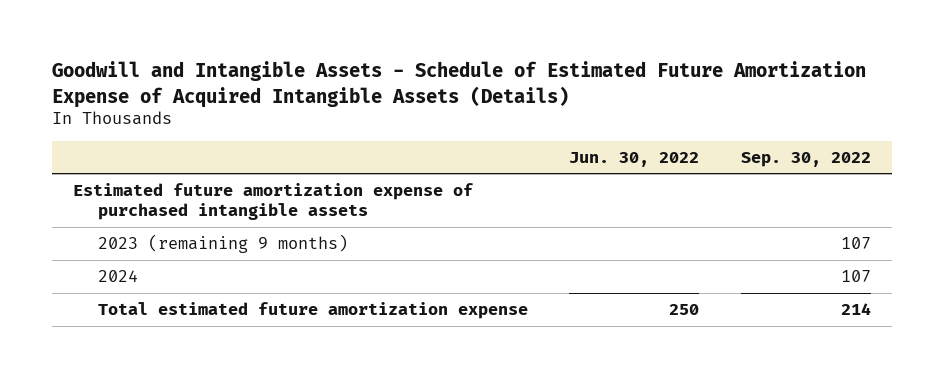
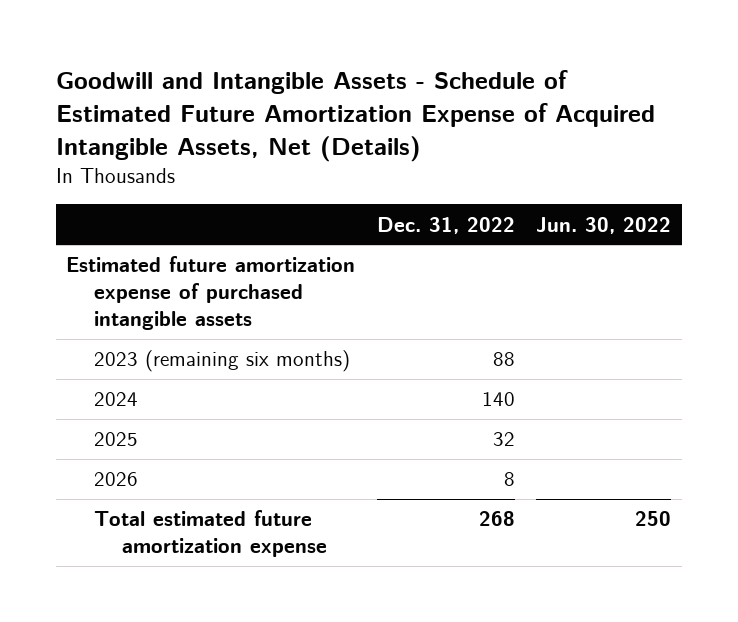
[52,61,867,108] Goodwill and Intangible Assets - Schedule of Estimated Future Amortization Expense of Acquired Intangible Assets (Details) -> [55,69,655,162] Goodwill and Intangible Assets - Schedule of Estimated Future Amortization Expense of Acquired Intangible Assets, Net (Details)
[741,151,872,167] Sep. 30, 2022 -> none
none -> [376,216,515,234] Dec. 31, 2022
[97,234,348,254] 2023 (remaining 9 months) -> [94,350,351,373] 2023 (remaining six months)
none -> [94,432,139,447] 2025
none -> [94,472,139,487] 2026

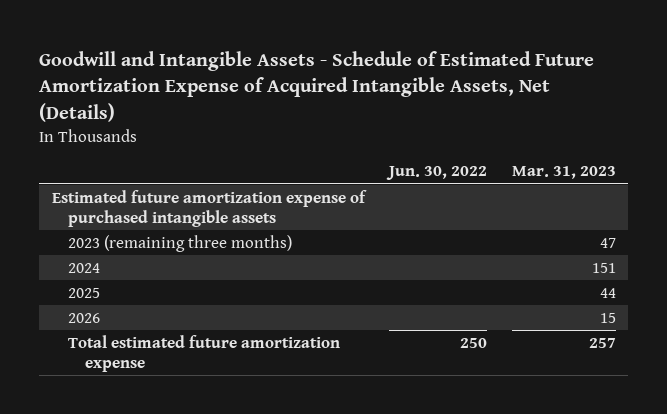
[376,216,515,234] Dec. 31, 2022 -> none
none -> [511,166,616,180] Mar. 31, 2023
[94,350,351,373] 2023 (remaining six months) -> [68,234,293,252] 2023 (remaining three months)

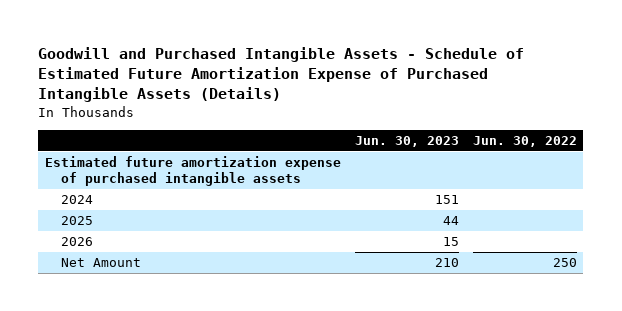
[39,50,595,122] Goodwill and Intangible Assets - Schedule of Estimated Future Amortization Expense of Acquired Intangible Assets, Net (Details) -> [38,46,525,103] Goodwill and Purchased Intangible Assets - Schedule of Estimated Future Amortization Expense of Purchased Intangible Assets (Details)
[511,166,616,180] Mar. 31, 2023 -> none
none -> [354,136,459,148] Jun. 30, 2023
[68,234,293,252] 2023 (remaining three months) -> none
[68,334,341,372] Total estimated future amortization expense -> [60,258,141,268] Net Amount

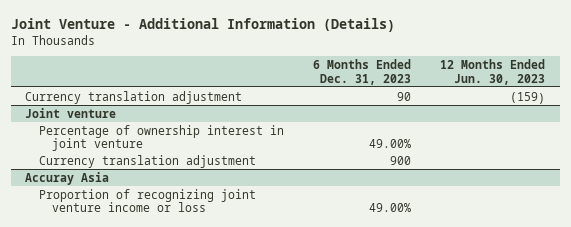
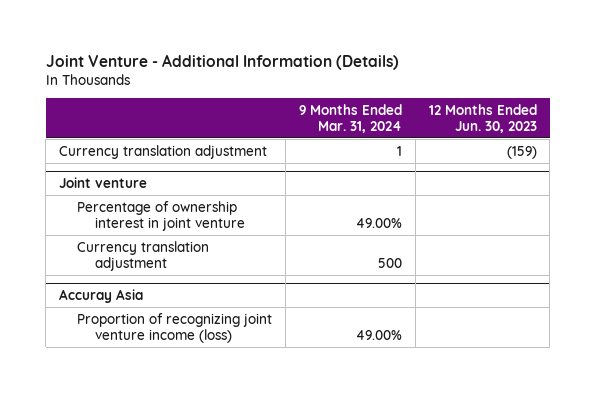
[313,59,412,85] 6 Months Ended Dec. 31, 2023 -> none
none -> [298,103,402,133] 9 Months Ended Mar. 31, 2024
[38,188,256,213] Proportion of recognizing joint venture income or loss -> [77,312,273,343] Proportion of recognizing joint venture income (loss)

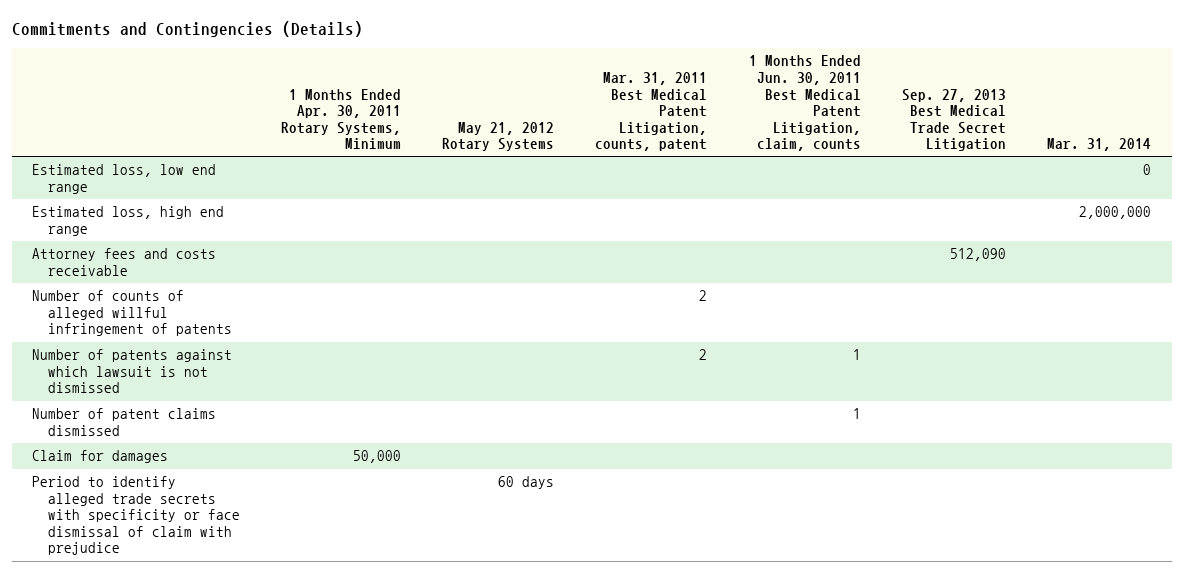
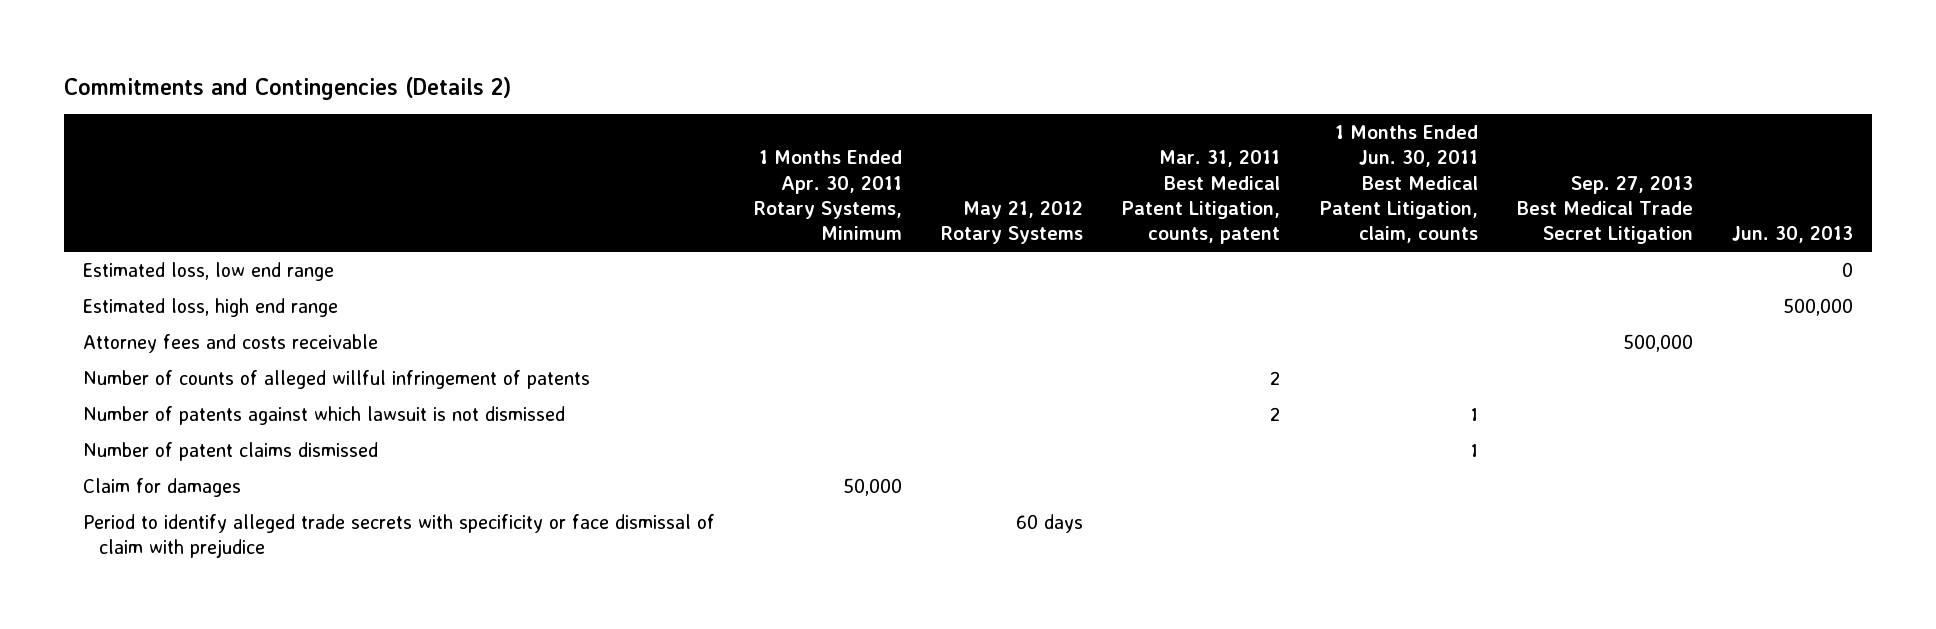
[11,20,363,37] Commitments and Contingencies (Details) -> [63,76,511,100] Commitments and Contingencies (Details 2)
[1047,138,1152,152] Mar. 31, 2014 -> none
none -> [1731,225,1853,243] Jun. 30, 2013
[949,248,1006,262] 512,090 -> [1622,333,1693,352] 500,000

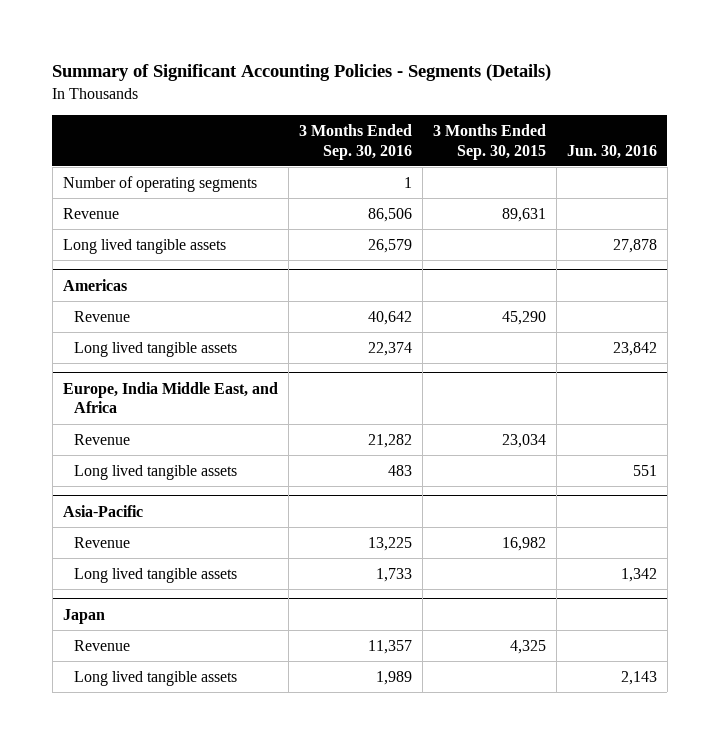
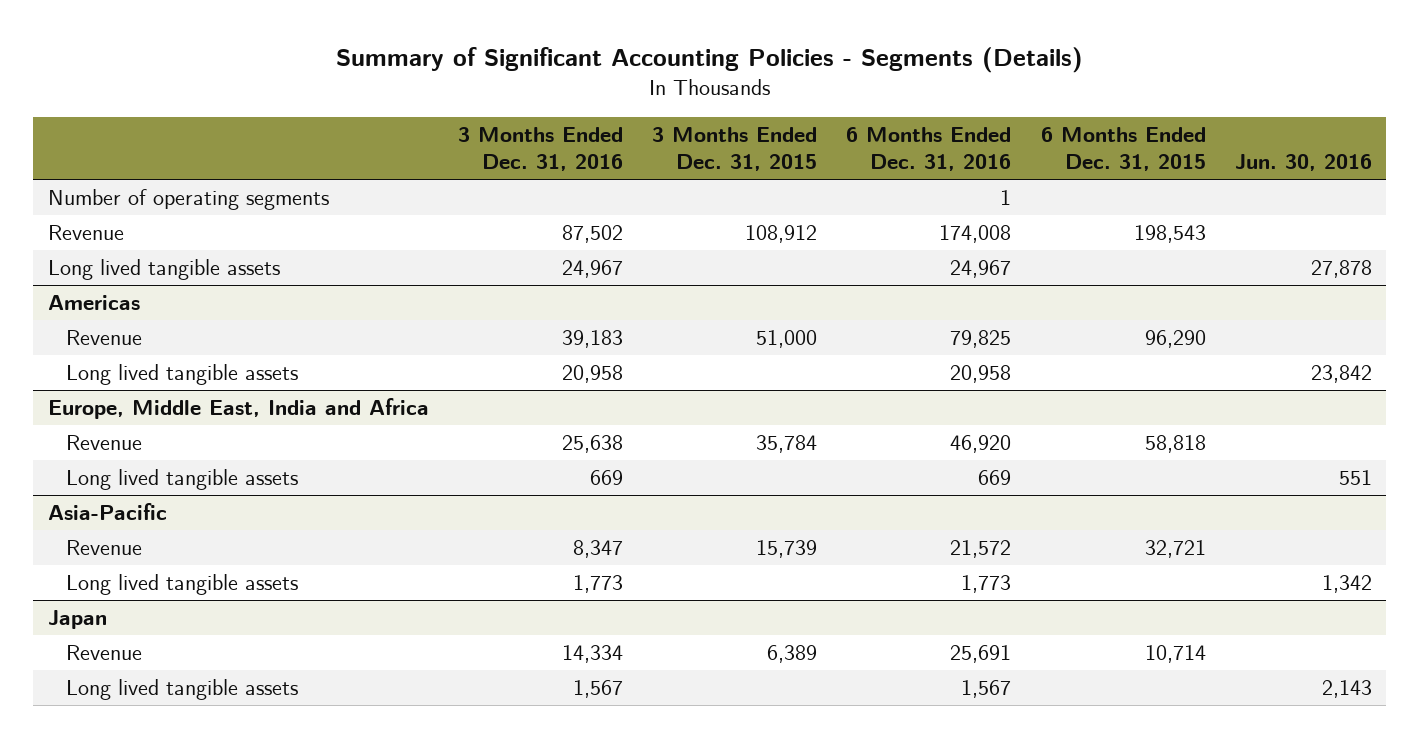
[298,123,412,160] 3 Months Ended Sep. 30, 2016 -> none
[432,123,546,160] 3 Months Ended Sep. 30, 2015 -> none
none -> [458,126,624,172] 3 Months Ended Dec. 31, 2016
none -> [652,126,818,172] 3 Months Ended Dec. 31, 2015
none -> [846,126,1012,172] 6 Months Ended Dec. 31, 2016
none -> [1040,126,1206,172] 6 Months Ended Dec. 31, 2015
[62,381,278,414] Europe, India Middle East, and Africa -> [47,398,429,420] Europe, Middle East, India and Africa

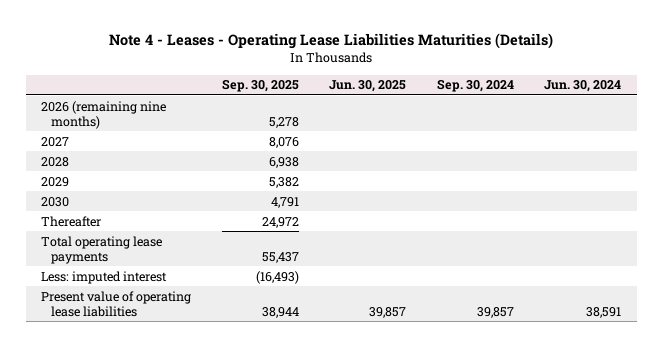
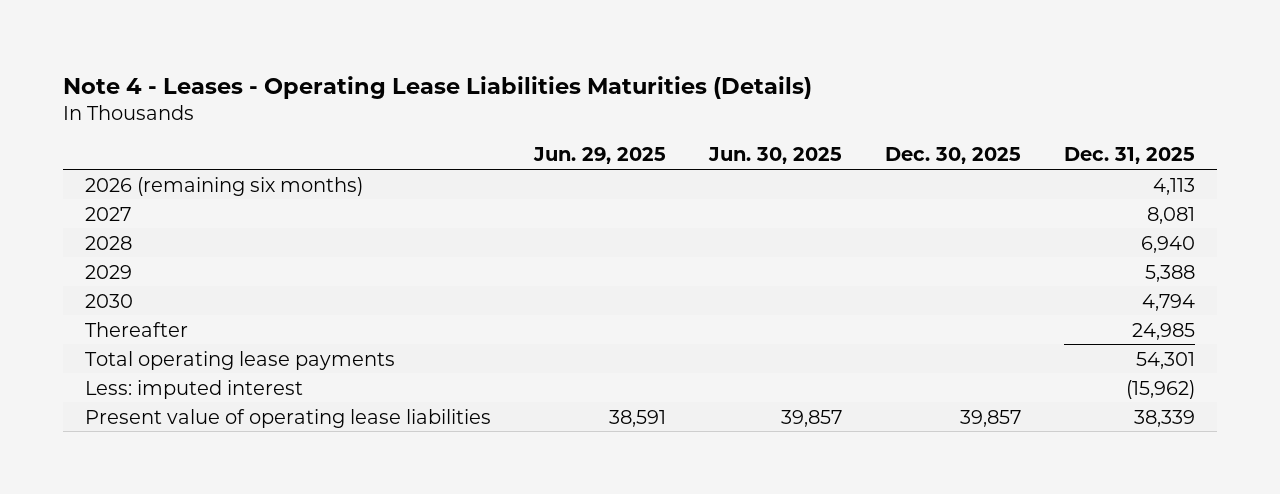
[221,79,299,93] Sep. 30, 2025 -> none
[436,79,514,93] Sep. 30, 2024 -> none
[544,80,622,93] Jun. 30, 2024 -> none
none -> [532,147,666,165] Jun. 29, 2025
none -> [885,147,1022,165] Dec. 30, 2025
none -> [1064,147,1196,165] Dec. 31, 2025
[40,100,166,129] 2026 (remaining nine months) -> [84,176,363,196] 2026 (remaining six months)

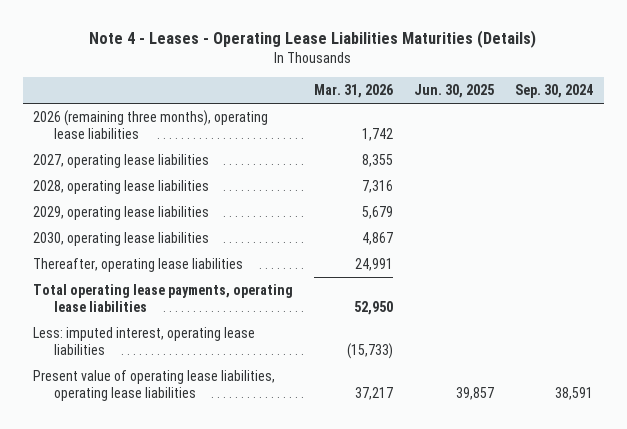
[532,147,666,165] Jun. 29, 2025 -> none
[885,147,1022,165] Dec. 30, 2025 -> none
[1064,147,1196,165] Dec. 31, 2025 -> none
none -> [314,84,394,99] Mar. 31, 2026
none -> [515,84,594,99] Sep. 30, 2024
[84,176,363,196] 2026 (remaining six months) -> [33,110,269,139] 2026 (remaining three months), operating lease liabilities
[84,206,131,221] 2027 -> [33,154,210,169] 2027, operating lease liabilities
[84,235,132,250] 2028 -> [33,180,210,195] 2028, operating lease liabilities
[84,264,132,279] 2029 -> [33,206,210,221] 2029, operating lease liabilities
[84,293,133,308] 2030 -> [33,232,210,247] 2030, operating lease liabilities
[84,321,188,337] Thereafter -> [33,258,244,273] Thereafter, operating lease liabilities
[84,350,395,370] Total operating lease payments -> [33,284,294,312] Total operating lease payments, operating lease liabilities
[84,379,303,399] Less: imputed interest -> [33,327,256,355] Less: imputed interest, operating lease liabilities
[84,408,491,428] Present value of operating lease liabilities -> [33,370,276,401] Present value of operating lease liabilities, operating lease liabilities

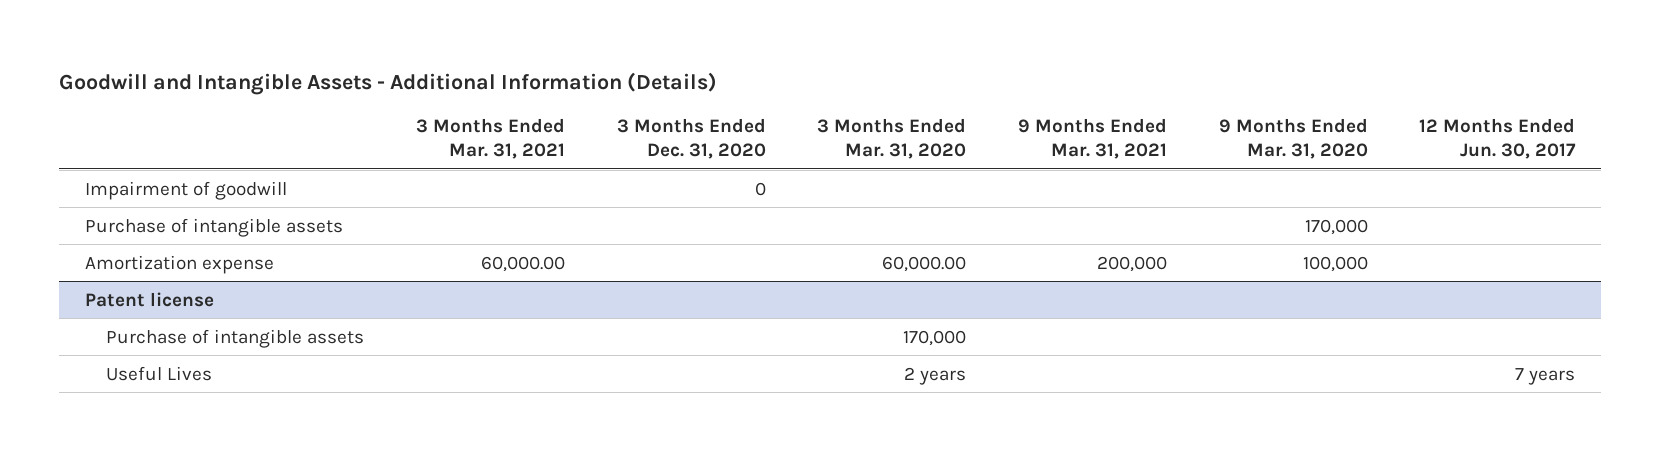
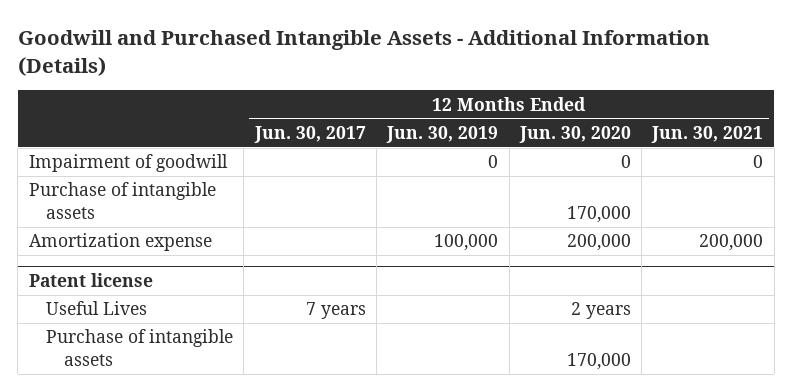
[59,71,718,95] Goodwill and Intangible Assets - Additional Information (Details) -> [17,30,710,76] Goodwill and Purchased Intangible Assets - Additional Information (Details)
[415,118,565,160] 3 Months Ended Mar. 31, 2021 -> none
[616,118,766,160] 3 Months Ended Dec. 31, 2020 -> none
[817,118,967,160] 3 Months Ended Mar. 31, 2020 -> none
[1017,118,1167,160] 9 Months Ended Mar. 31, 2021 -> none
[1218,118,1368,160] 9 Months Ended Mar. 31, 2020 -> none
none -> [386,126,499,144] Jun. 30, 2019
none -> [518,126,631,144] Jun. 30, 2020
none -> [651,126,764,144] Jun. 30, 2021
[106,328,365,348] Purchase of intangible assets -> [46,329,234,367] Purchase of intangible assets

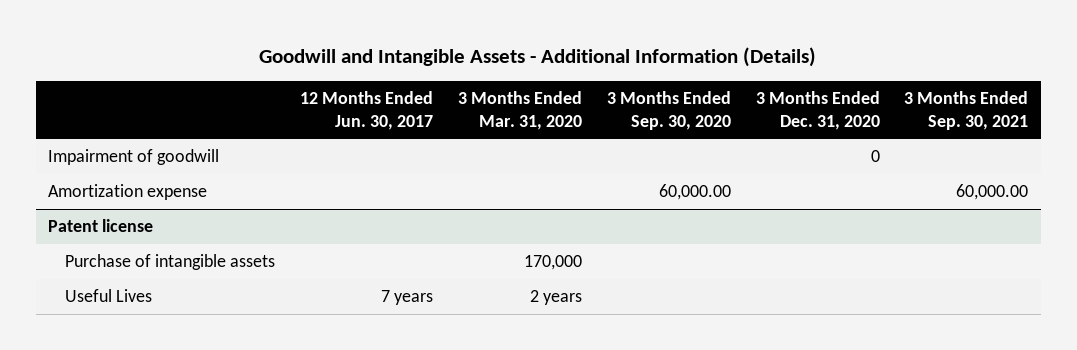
[17,30,710,76] Goodwill and Purchased Intangible Assets - Additional Information (Details) -> [259,47,817,68] Goodwill and Intangible Assets - Additional Information (Details)
[386,126,499,144] Jun. 30, 2019 -> none
[518,126,631,144] Jun. 30, 2020 -> none
[651,126,764,144] Jun. 30, 2021 -> none
none -> [457,91,582,130] 3 Months Ended Mar. 31, 2020
none -> [606,91,731,130] 3 Months Ended Sep. 30, 2020
none -> [755,91,880,130] 3 Months Ended Dec. 31, 2020
none -> [904,91,1029,130] 3 Months Ended Sep. 30, 2021
[28,182,216,220] Purchase of intangible assets -> none
[46,301,148,316] Useful Lives -> [64,289,152,303] Useful Lives

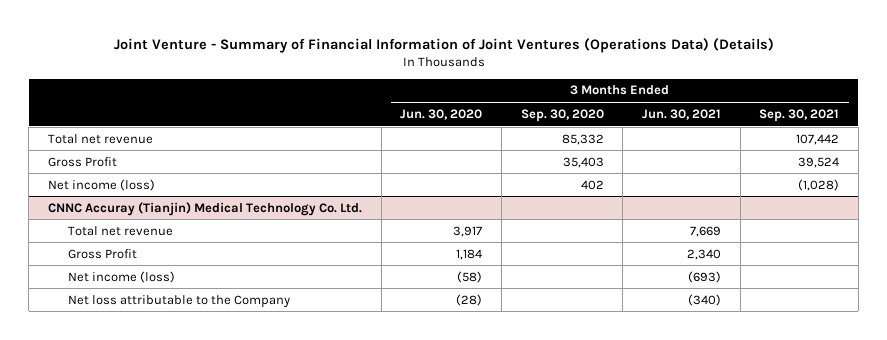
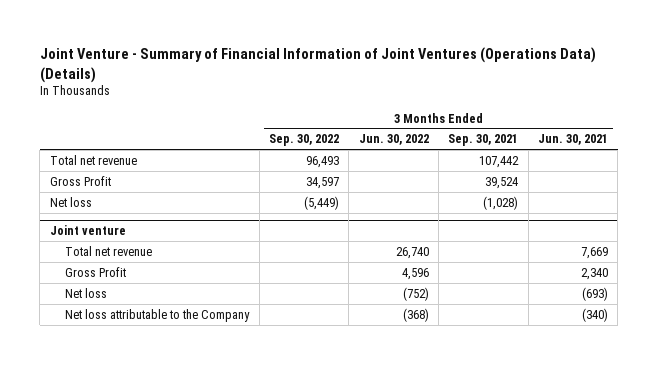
[400,108,483,120] Jun. 30, 2020 -> none
[520,108,604,122] Sep. 30, 2020 -> none
none -> [269,134,340,147] Sep. 30, 2022
none -> [358,134,429,146] Jun. 30, 2022
[47,178,155,191] Net income (loss) -> [49,196,92,207] Net loss
[47,201,362,216] CNNC Accuray (Tianjin) Medical Technology Co. Ltd. -> [49,225,126,236] Joint venture
[68,270,176,283] Net income (loss) -> [65,287,108,298] Net loss

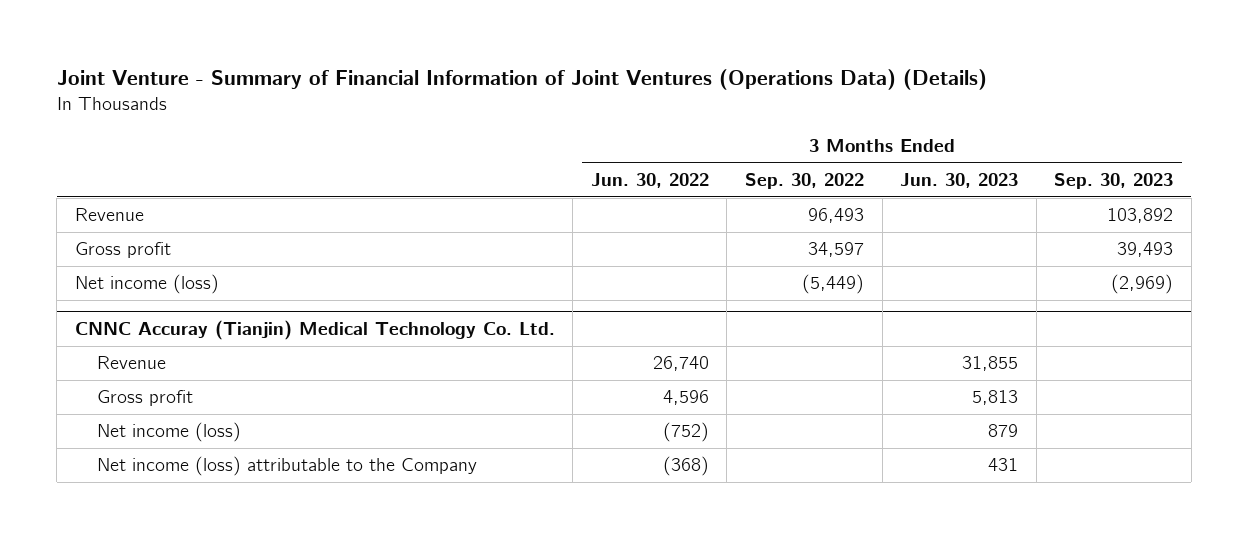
[448,134,519,147] Sep. 30, 2021 -> none
[538,134,609,146] Jun. 30, 2021 -> none
none -> [900,172,1019,188] Jun. 30, 2023
none -> [1054,172,1174,189] Sep. 30, 2023
[49,225,126,236] Joint venture -> none
[65,245,153,256] Total net revenue -> none
[65,266,127,277] Gross Profit -> none
[65,287,108,298] Net loss -> none
[65,308,251,322] Net loss attributable to the Company -> none
[49,154,137,165] Total net revenue -> [74,208,144,222] Revenue
[49,175,111,186] Gross Profit -> [74,242,171,259] Gross profit
[49,196,92,207] Net loss -> [74,274,219,295] Net income (loss)
none -> [74,319,555,340] CNNC Accuray (Tianjin) Medical Technology Co. Ltd.
none -> [97,356,167,370] Revenue
none -> [97,390,194,407] Gross profit
none -> [97,422,242,443] Net income (loss)
none -> [97,456,478,477] Net income (loss) attributable to the Company

